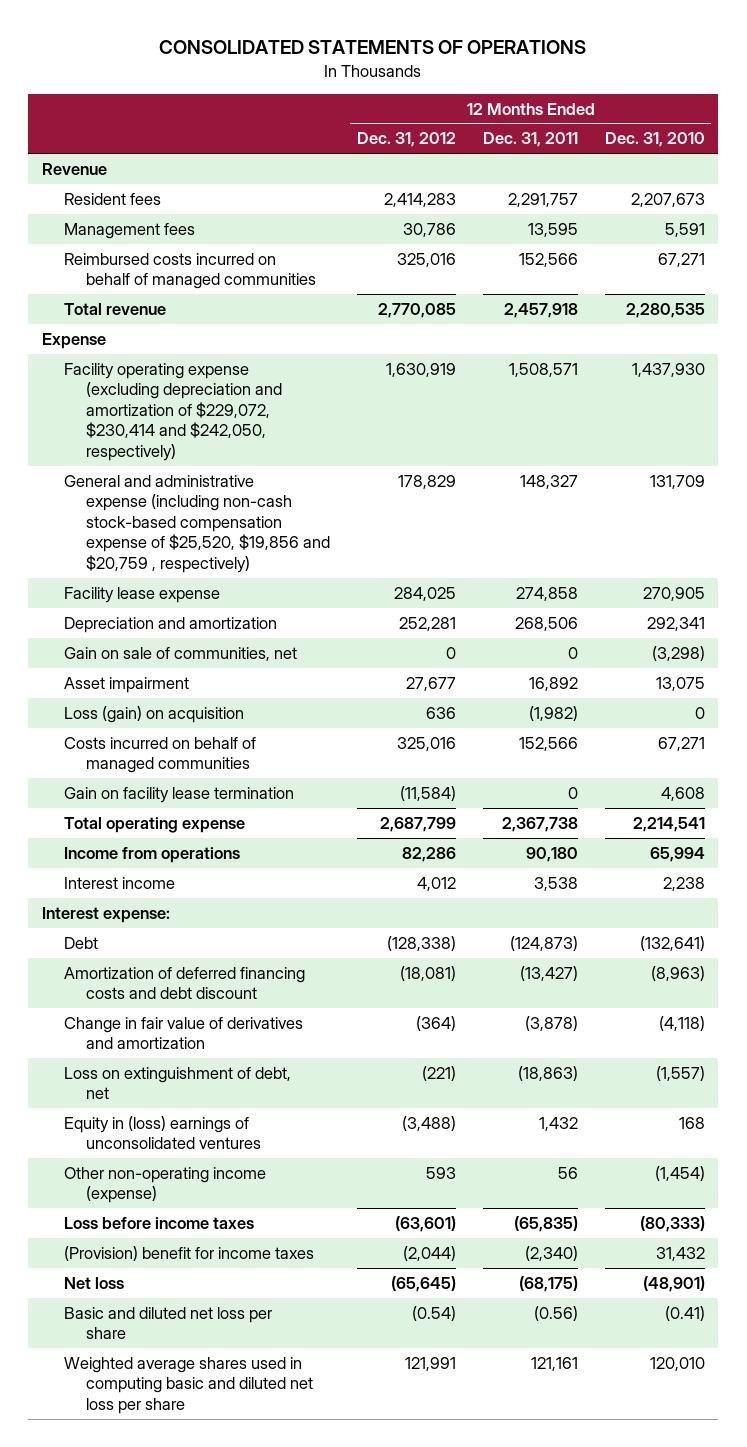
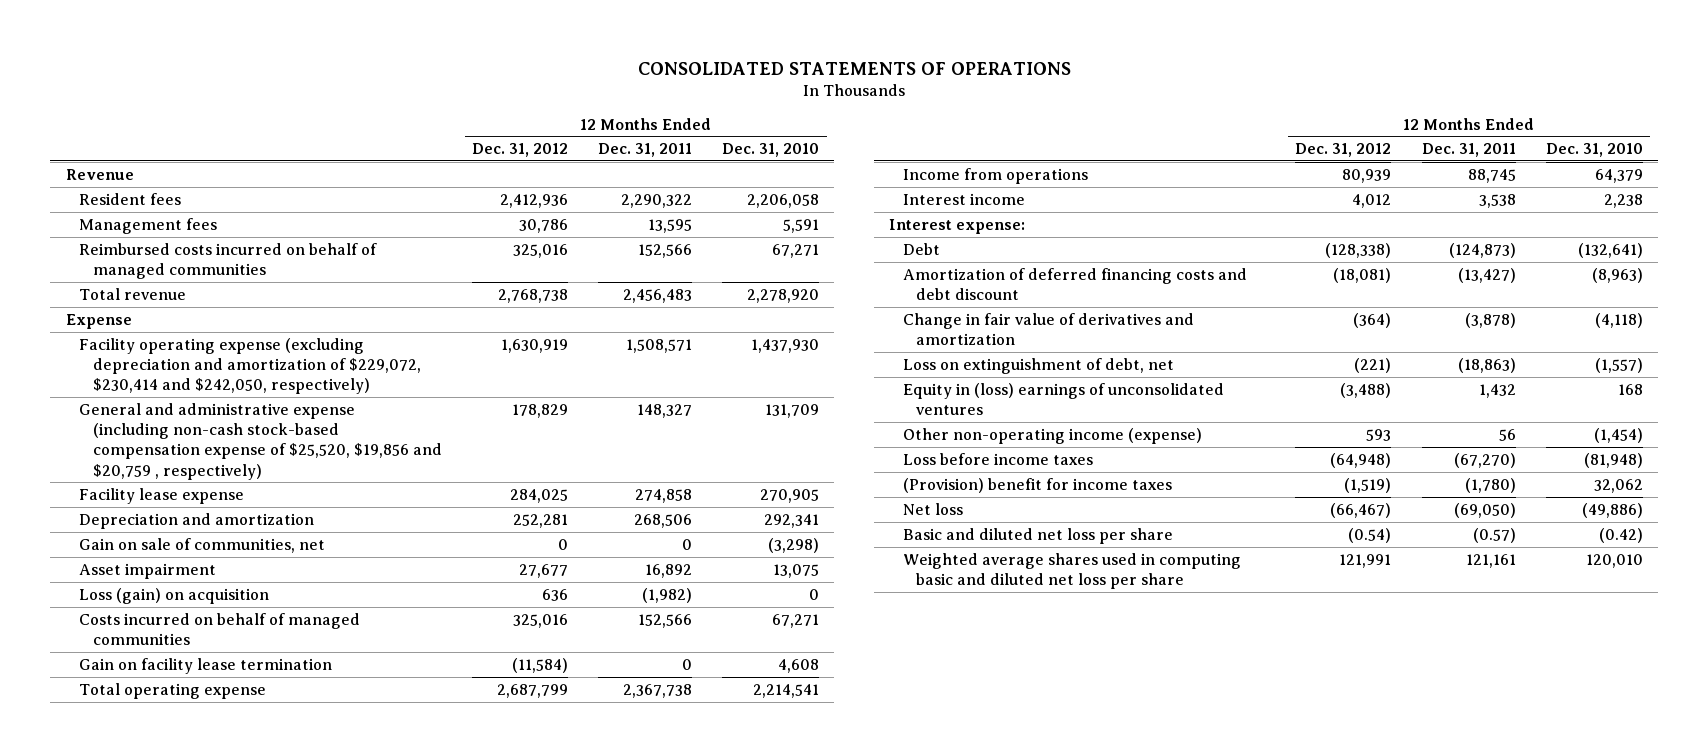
[383,192,456,207] 2,414,283 -> [500,193,569,208] 2,412,936
[507,192,578,207] 2,291,757 -> [621,193,693,208] 2,290,322
[630,192,705,207] 2,207,673 -> [747,193,820,208] 2,206,058
[377,302,456,318] 2,770,085 -> [498,288,569,303] 2,768,738
[503,302,578,318] 2,457,918 -> [623,288,693,303] 2,456,483
[625,302,705,318] 2,280,535 -> [747,288,820,303] 2,278,920
[401,846,456,862] 82,286 -> [1342,168,1392,183] 80,939
[525,846,578,862] 90,180 -> [1467,168,1516,183] 88,745
[649,846,705,862] 65,994 -> [1594,168,1643,183] 64,379
[394,1215,456,1232] (63,601) -> [1330,452,1392,468] (64,948)
[513,1215,578,1232] (65,835) -> [1453,452,1516,468] (67,270)
[639,1215,705,1232] (80,333) -> [1583,452,1643,468] (81,948)
[402,1245,456,1261] (2,044) -> [1344,477,1392,493] (1,519)
[524,1245,578,1261] (2,340) -> [1464,477,1516,493] (1,780)
[655,1246,705,1261] 31,432 -> [1593,478,1643,493] 32,062
[390,1275,456,1292] (65,645) -> [1330,502,1392,518] (66,467)
[518,1275,578,1292] (68,175) -> [1453,502,1516,518] (69,050)
[642,1275,705,1292] (48,901) -> [1581,502,1643,518] (49,886)
[533,1305,578,1321] (0.56) -> [1472,527,1516,543] (0.57)
[664,1305,705,1321] (0.41) -> [1598,527,1643,543] (0.42)

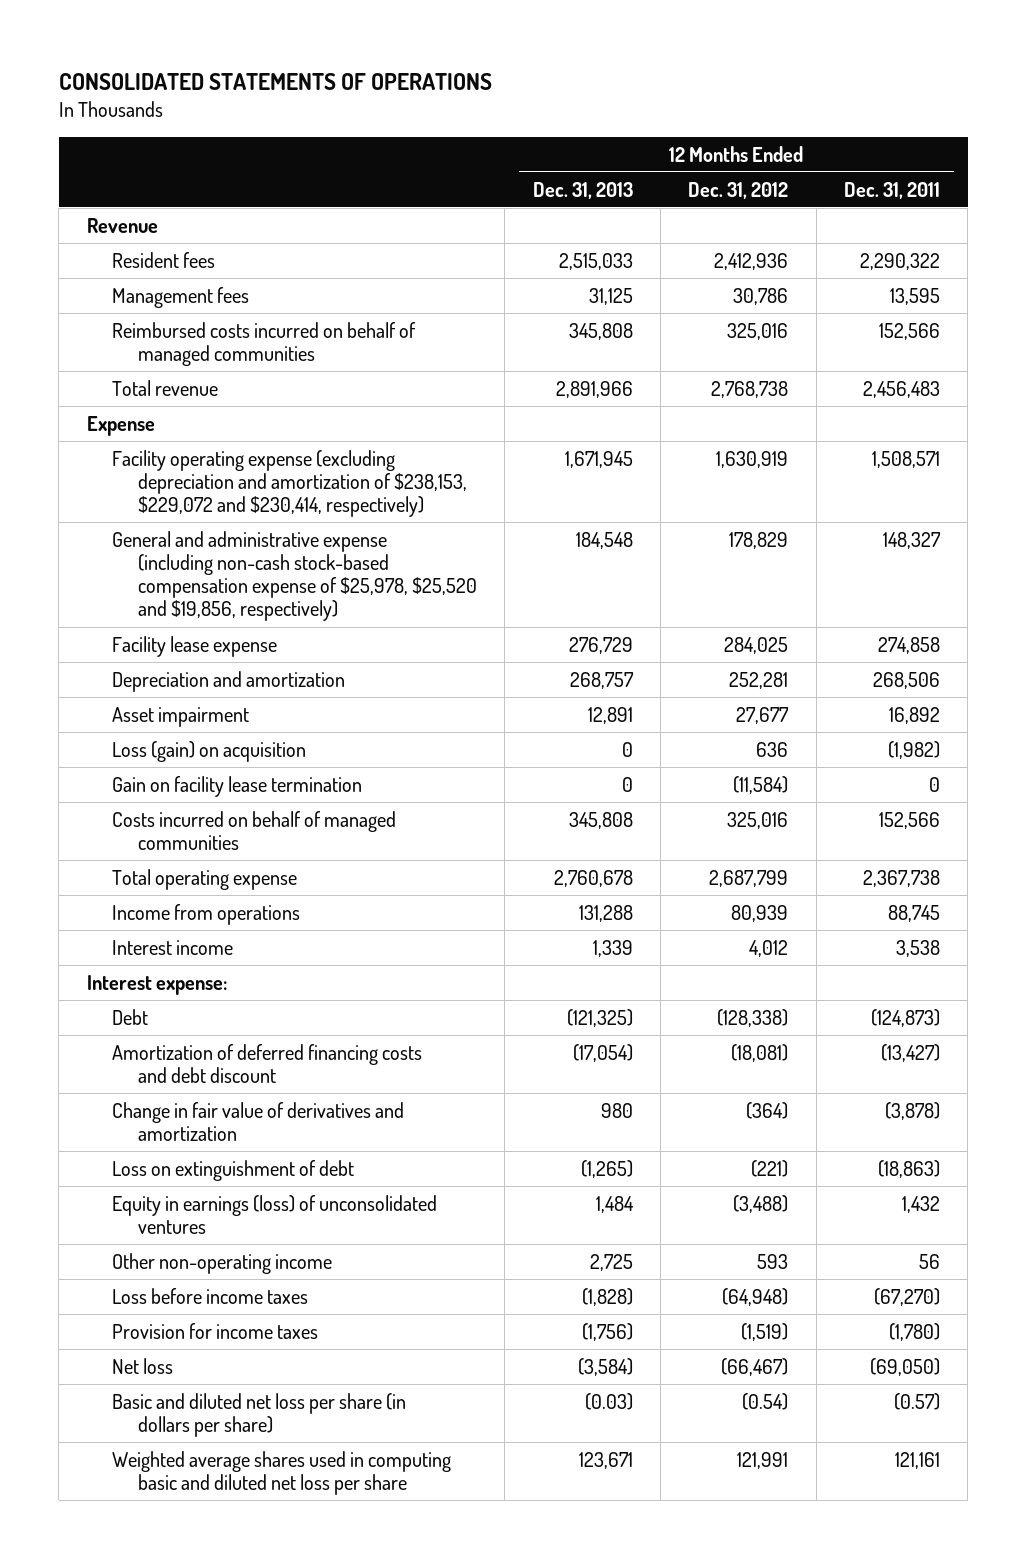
[722,143,820,158] Dec. 31, 2010 -> none
none -> [532,181,633,199] Dec. 31, 2013
[79,337,422,395] Facility operating expense (excluding depreciation and amortization of $229,072, $230,414 and $242,050, respectively) -> [112,449,468,518] Facility operating expense (excluding depreciation and amortization of $238,153, $229,072 and $230,414, respectively)
[79,402,443,480] General and administrative expense (including non-cash stock-based compensation expense of $25,520, $19,856 and $20,759 , respectively) -> [112,530,478,622] General and administrative expense (including non-cash stock-based compensation expense of $25,978, $25,520 and $19,856, respectively)
[79,537,326,553] Gain on sale of communities, net -> none
[79,612,361,645] Costs incurred on behalf of managed communities -> [112,810,397,850] Costs incurred on behalf of managed communities
[902,357,1174,374] Loss on extinguishment of debt, net -> [112,1159,355,1181] Loss on extinguishment of debt
[902,382,1224,415] Equity in (loss) earnings of unconsolidated ventures -> [112,1194,438,1234] Equity in earnings (loss) of unconsolidated ventures
[902,427,1202,444] Other non-operating income (expense) -> [112,1252,333,1274] Other non-operating income
[902,477,1172,493] (Provision) benefit for income taxes -> [112,1322,319,1339] Provision for income taxes
[902,527,1173,544] Basic and diluted net loss per share -> [112,1392,407,1437] Basic and diluted net loss per share (in dollars per share)

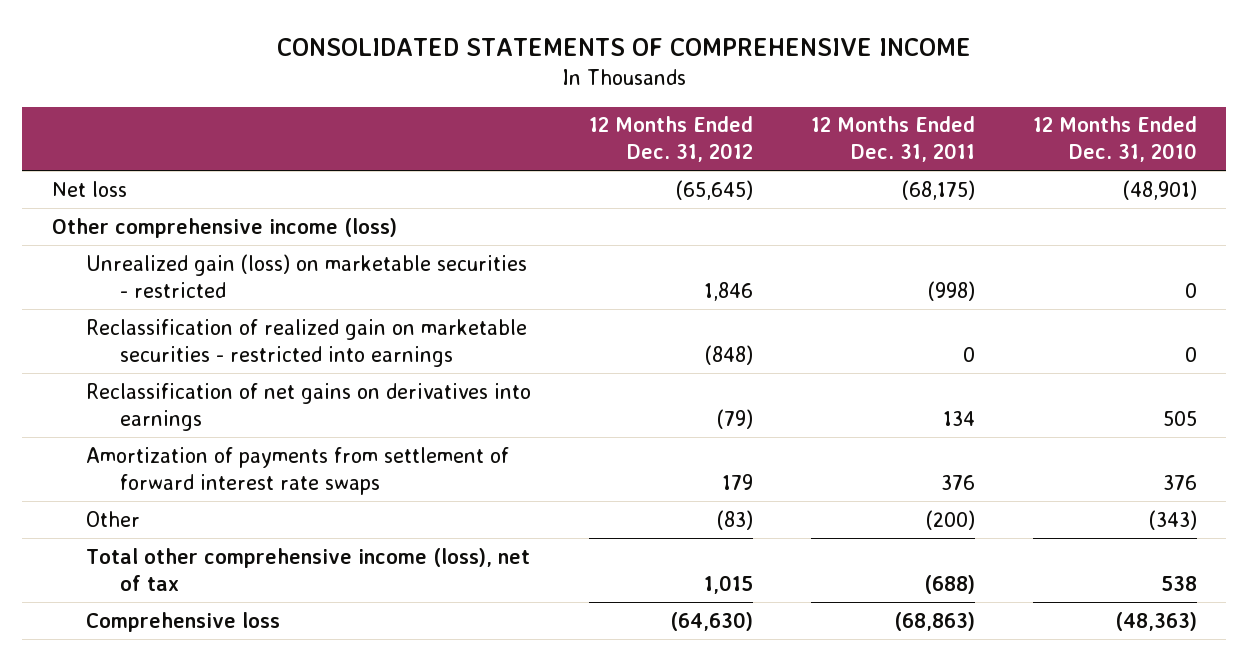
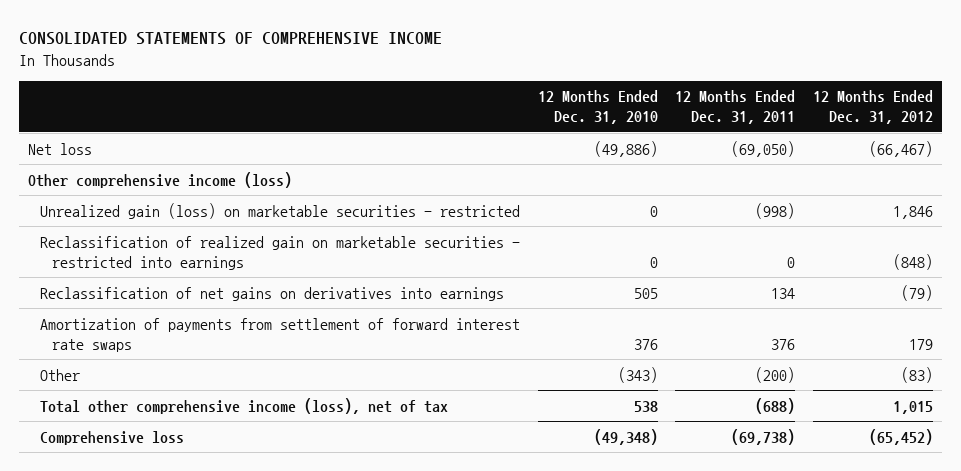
[675,179,753,200] (65,645) -> [869,140,934,157] (66,467)
[901,179,975,200] (68,175) -> [731,140,796,157] (69,050)
[1123,179,1198,200] (48,901) -> [593,140,658,157] (49,886)
[669,611,753,631] (64,630) -> [869,428,934,445] (65,452)
[893,611,975,631] (68,863) -> [731,428,796,445] (69,738)
[1115,611,1198,631] (48,363) -> [593,428,658,445] (49,348)

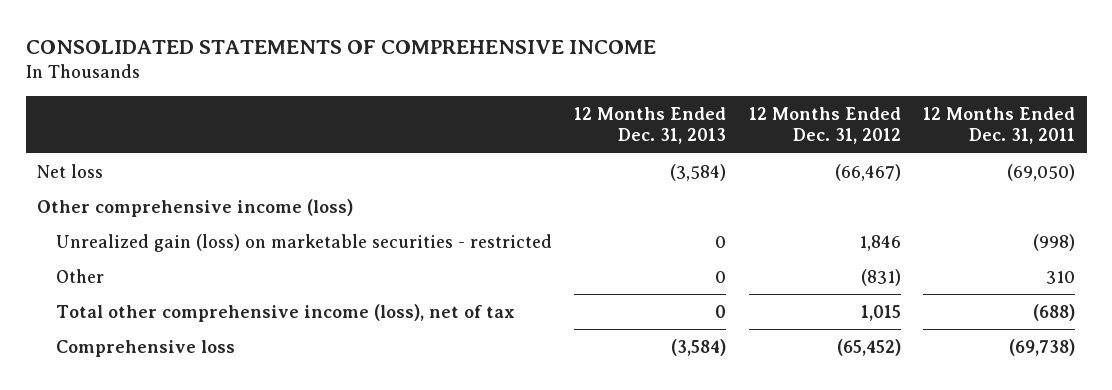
[537,90,658,125] 12 Months Ended Dec. 31, 2010 -> none
none -> [574,107,727,145] 12 Months Ended Dec. 31, 2013
[40,235,521,270] Reclassification of realized gain on marketable securities - restricted into earnings -> none
[40,286,505,301] Reclassification of net gains on derivatives into earnings -> none
[40,317,521,352] Amortization of payments from settlement of forward interest rate swaps -> none
[755,366,796,383] (200) -> [1046,270,1076,284] 310
[901,366,934,383] (83) -> [860,268,901,286] (831)

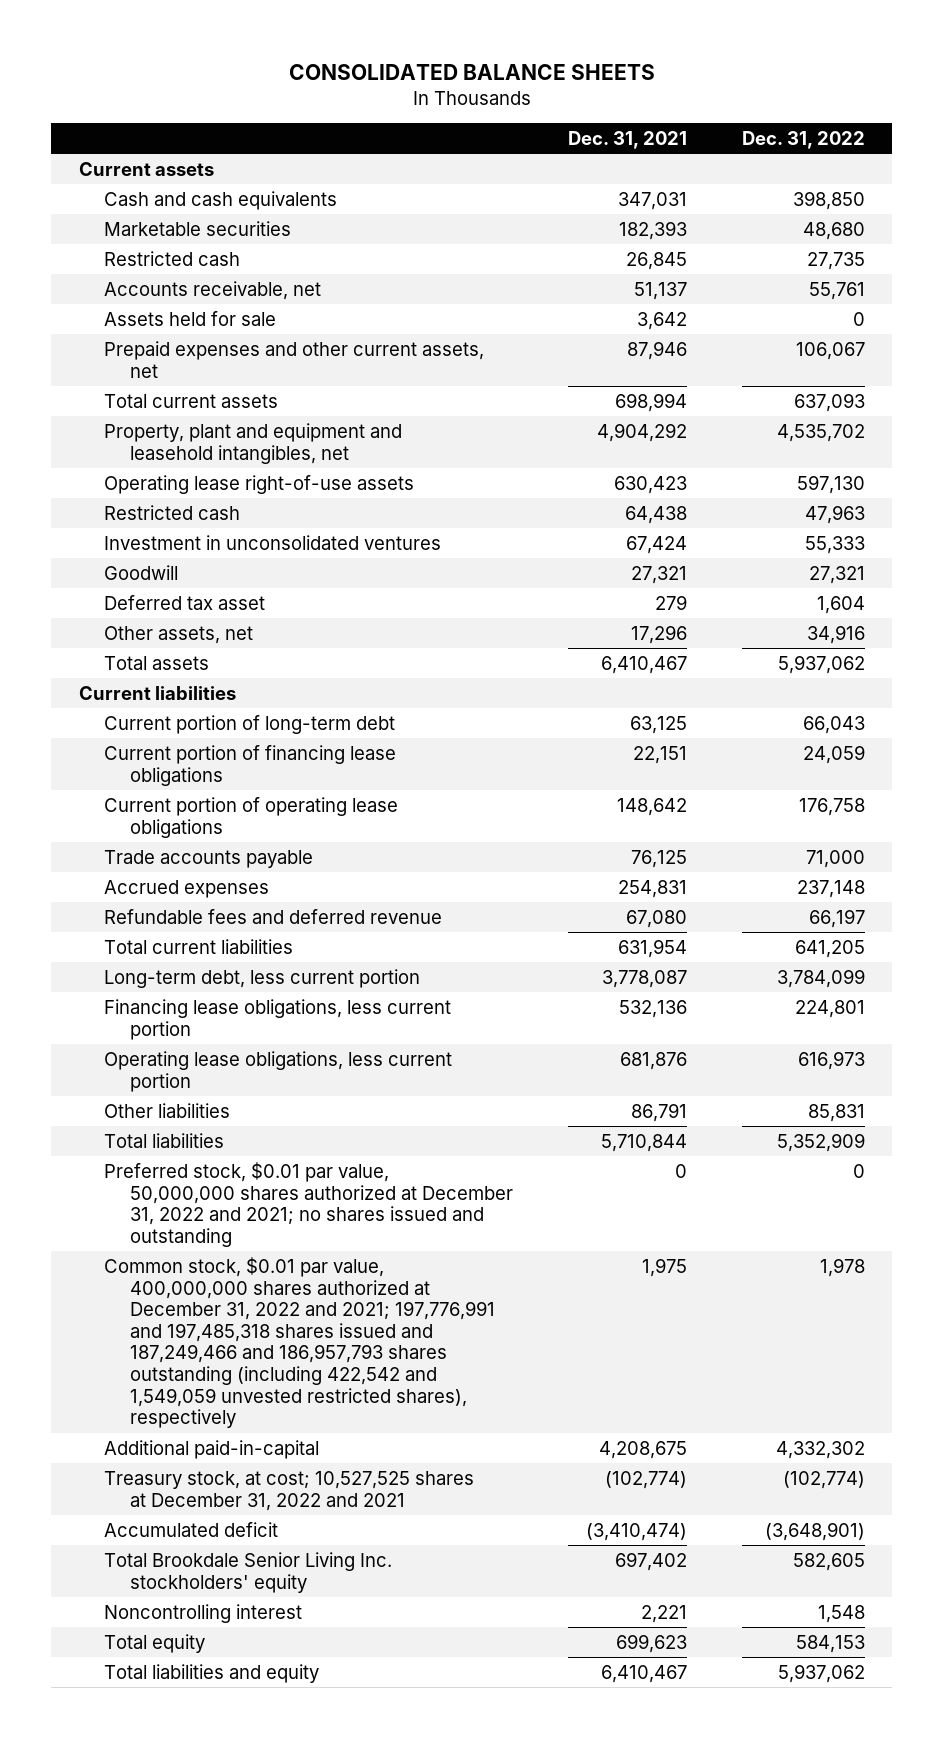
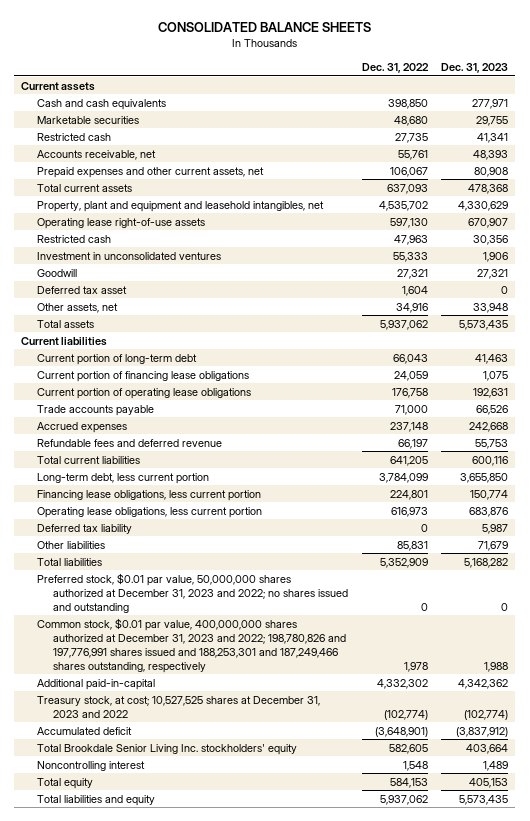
[567,130,687,149] Dec. 31, 2021 -> none
none -> [441,63,509,74] Dec. 31, 2023
[104,310,277,326] Assets held for sale -> none
none -> [37,523,133,534] Deferred tax liability
[104,1161,513,1247] Preferred stock, $0.01 par value, 50,000,000 shares authorized at December 31, 2022 and 2021; no shares issued and outstanding -> [37,572,348,613] Preferred stock, $0.01 par value, 50,000,000 shares authorized at December 31, 2023 and 2022; no shares issued and outstanding
[104,1256,495,1429] Common stock, $0.01 par value, 400,000,000 shares authorized at December 31, 2022 and 2021; 197,776,991 and 197,485,318 shares issued and 187,249,466 and 186,957,793 shares outstanding (including 422,542 and 1,549,059 unvested restricted shares), respectively -> [37,617,346,673] Common stock, $0.01 par value, 400,000,000 shares authorized at December 31, 2023 and 2022; 198,780,826 and 197,776,991 shares issued and 188,253,301 and 187,249,466 shares outstanding, respectively
[104,1470,475,1511] Treasury stock, at cost; 10,527,525 shares at December 31, 2022 and 2021 -> [37,695,321,718] Treasury stock, at cost; 10,527,525 shares at December 31, 2023 and 2022

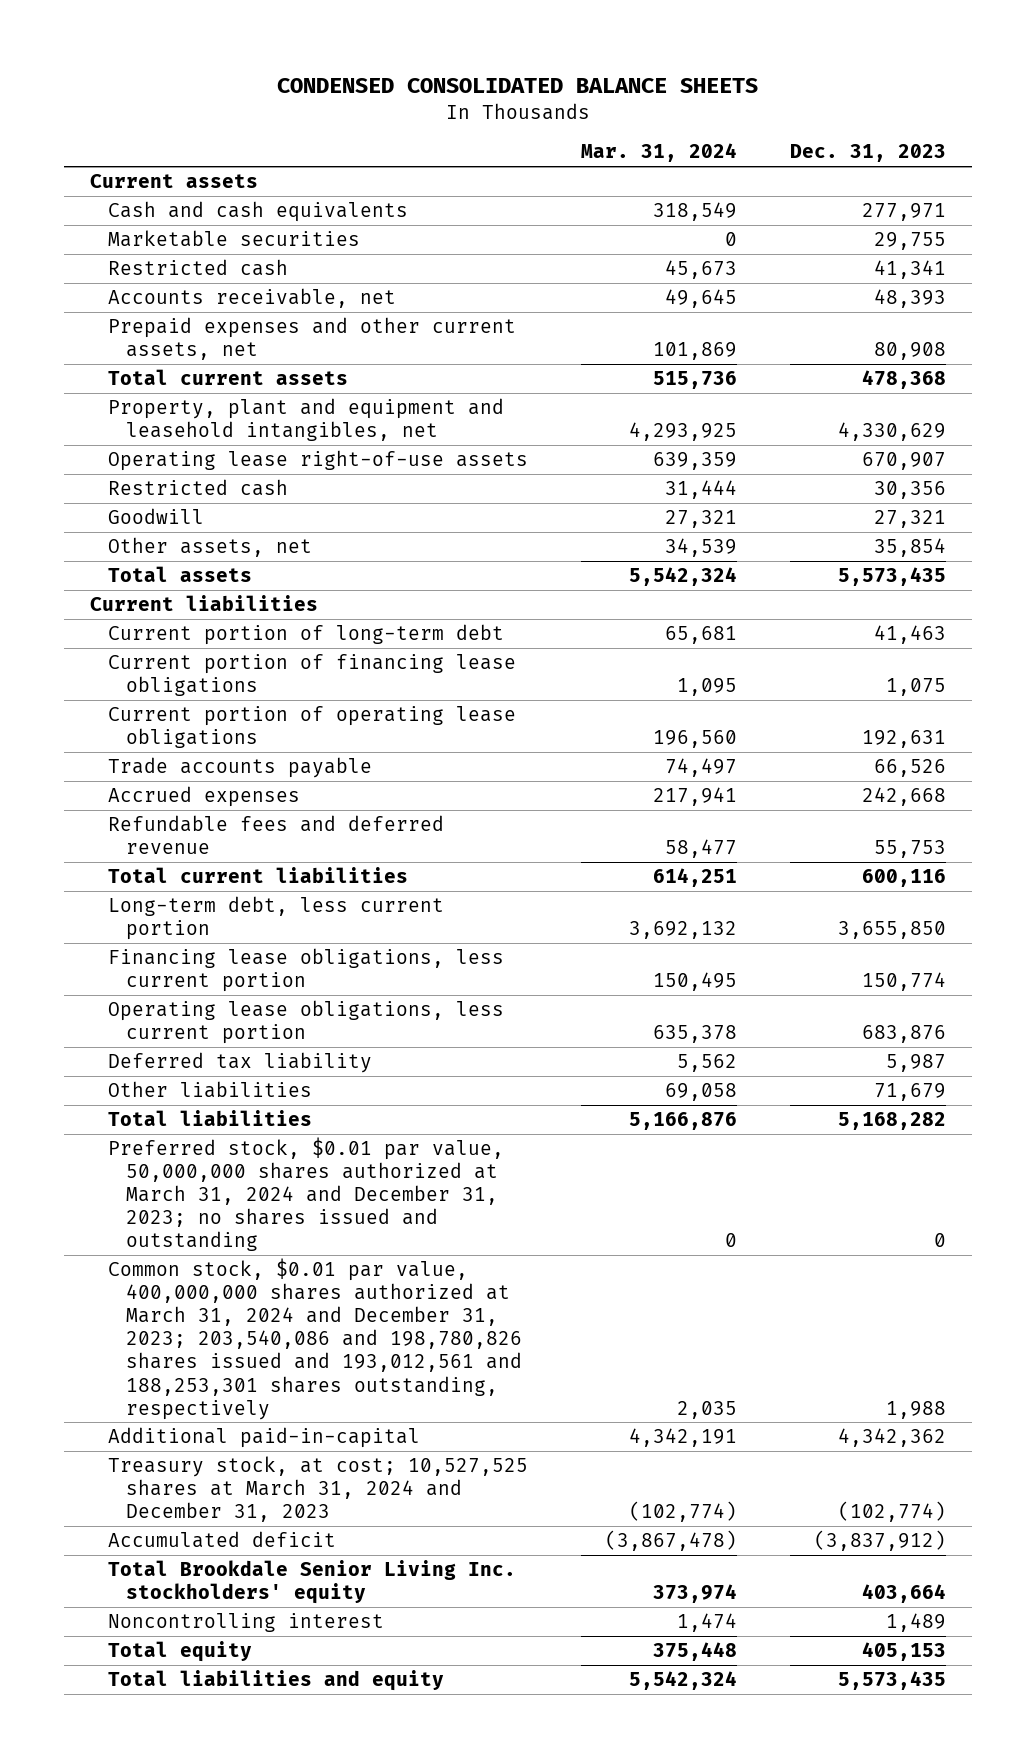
[157,21,371,32] CONSOLIDATED BALANCE SHEETS -> [276,78,758,94] CONDENSED CONSOLIDATED BALANCE SHEETS
[361,63,429,74] Dec. 31, 2022 -> none
none -> [580,143,737,163] Mar. 31, 2024
[37,251,222,260] Investment in unconsolidated ventures -> none
[37,285,128,294] Deferred tax asset -> none
[473,302,509,313] 33,948 -> [873,537,946,557] 35,854
[37,572,348,613] Preferred stock, $0.01 par value, 50,000,000 shares authorized at December 31, 2023 and 2022; no shares issued and outstanding -> [108,1136,505,1252] Preferred stock, $0.01 par value, 50,000,000 shares authorized at March 31, 2024 and December 31, 2023; no shares issued and outstanding
[37,617,346,673] Common stock, $0.01 par value, 400,000,000 shares authorized at December 31, 2023 and 2022; 198,780,826 and 197,776,991 shares issued and 188,253,301 and 187,249,466 shares outstanding, respectively -> [108,1257,522,1420] Common stock, $0.01 par value, 400,000,000 shares authorized at March 31, 2024 and December 31, 2023; 203,540,086 and 198,780,826 shares issued and 193,012,561 and 188,253,301 shares outstanding, respectively
[37,695,321,718] Treasury stock, at cost; 10,527,525 shares at December 31, 2023 and 2022 -> [108,1455,529,1523] Treasury stock, at cost; 10,527,525 shares at March 31, 2024 and December 31, 2023

